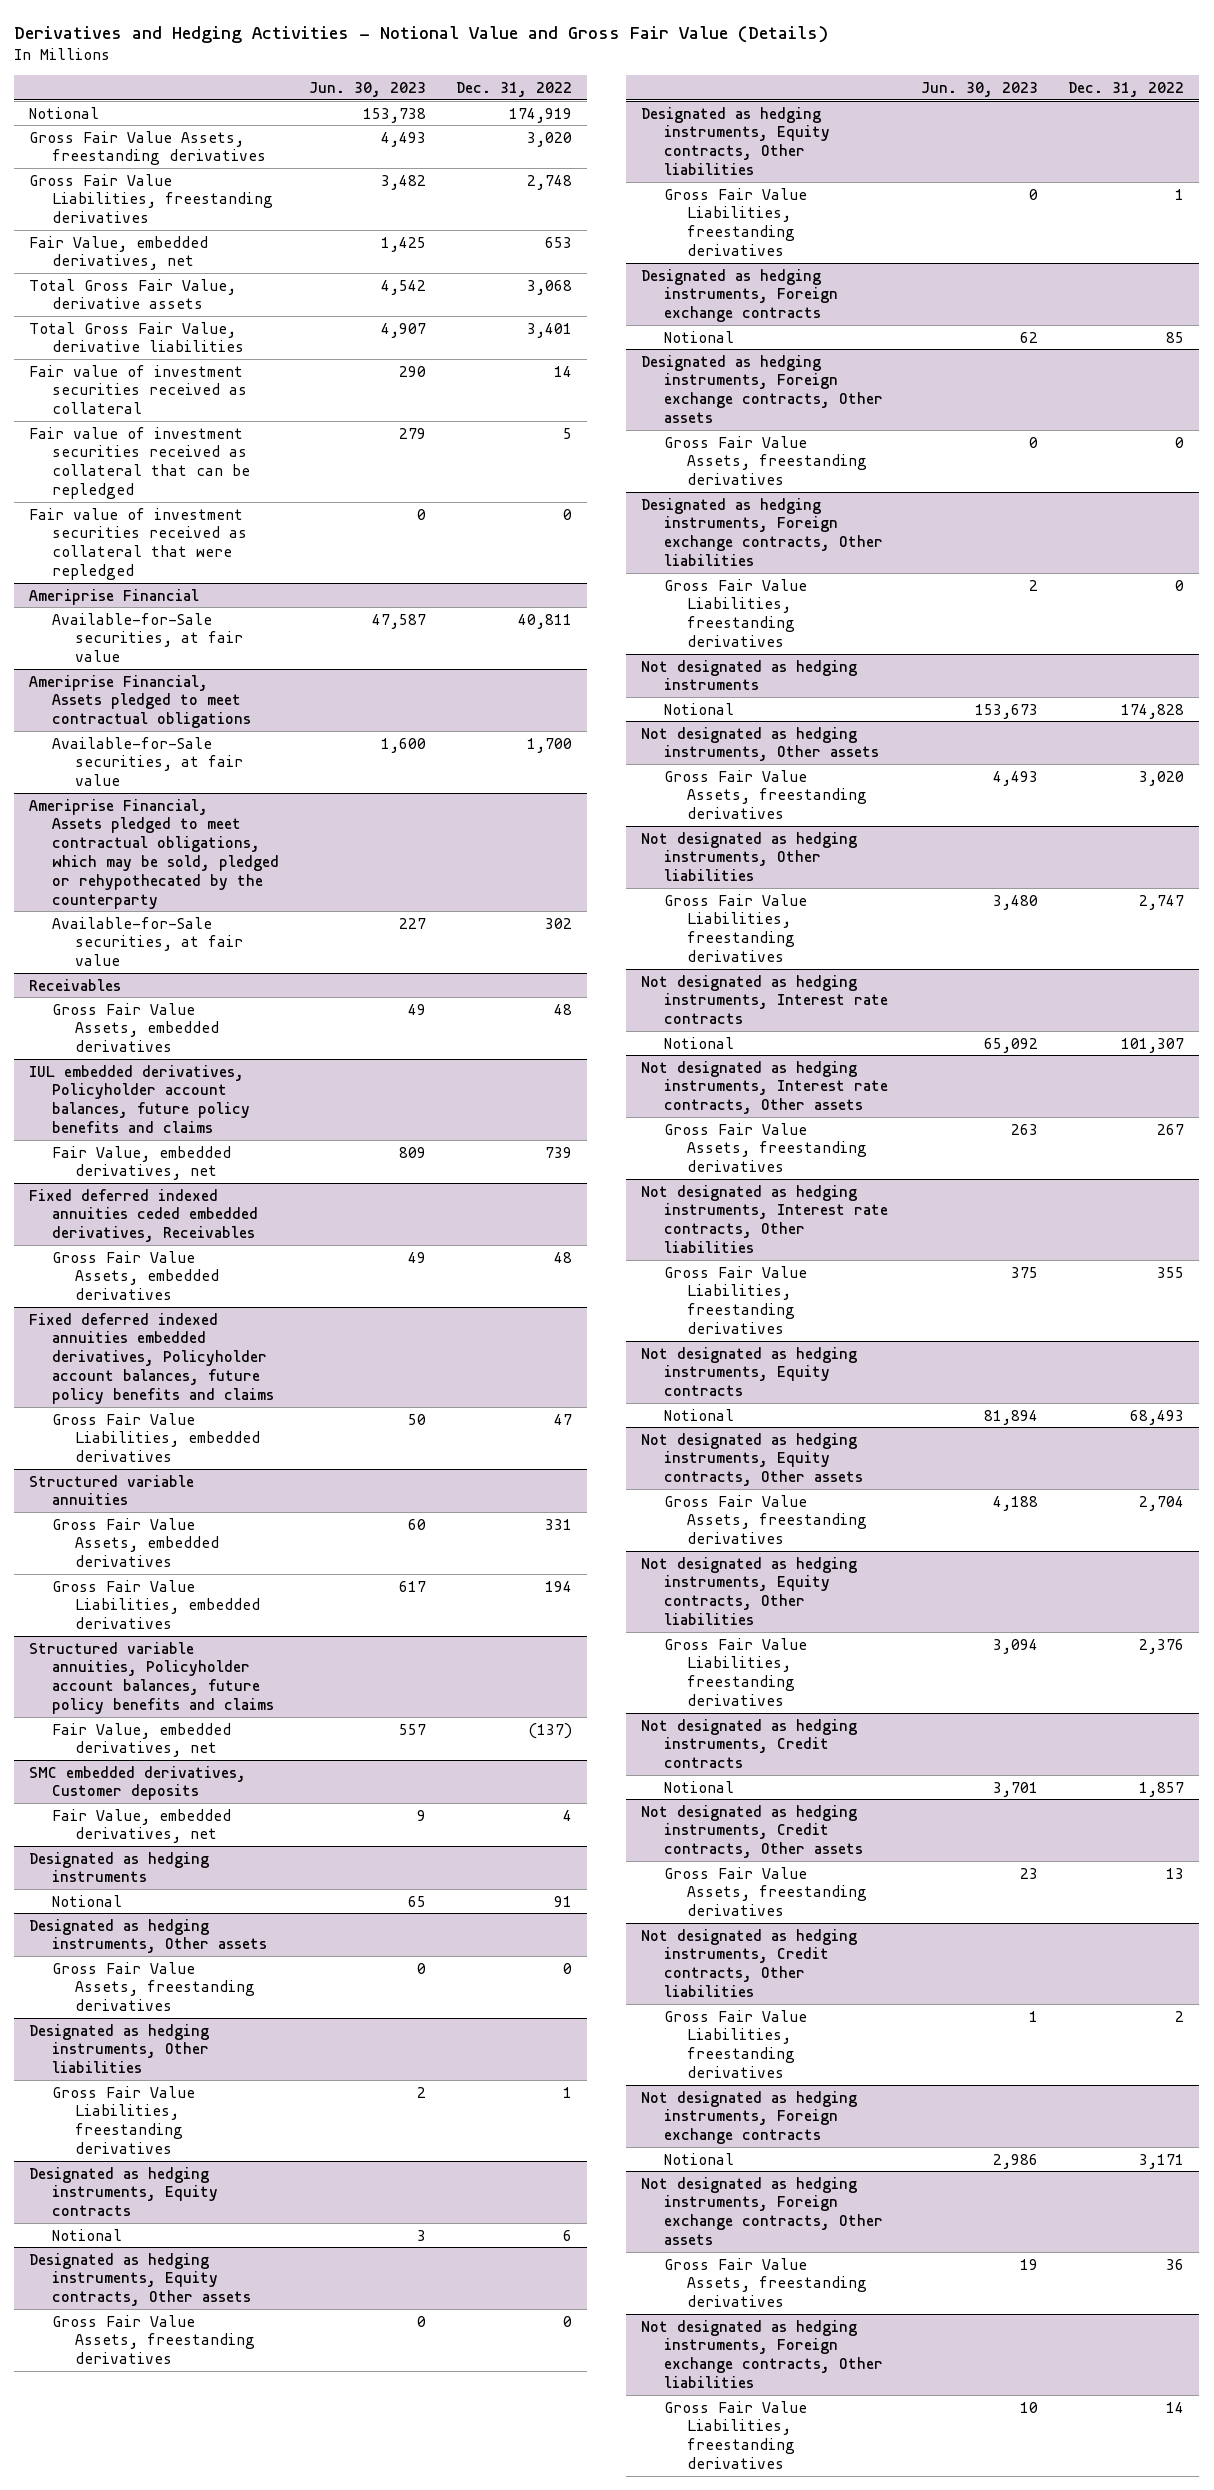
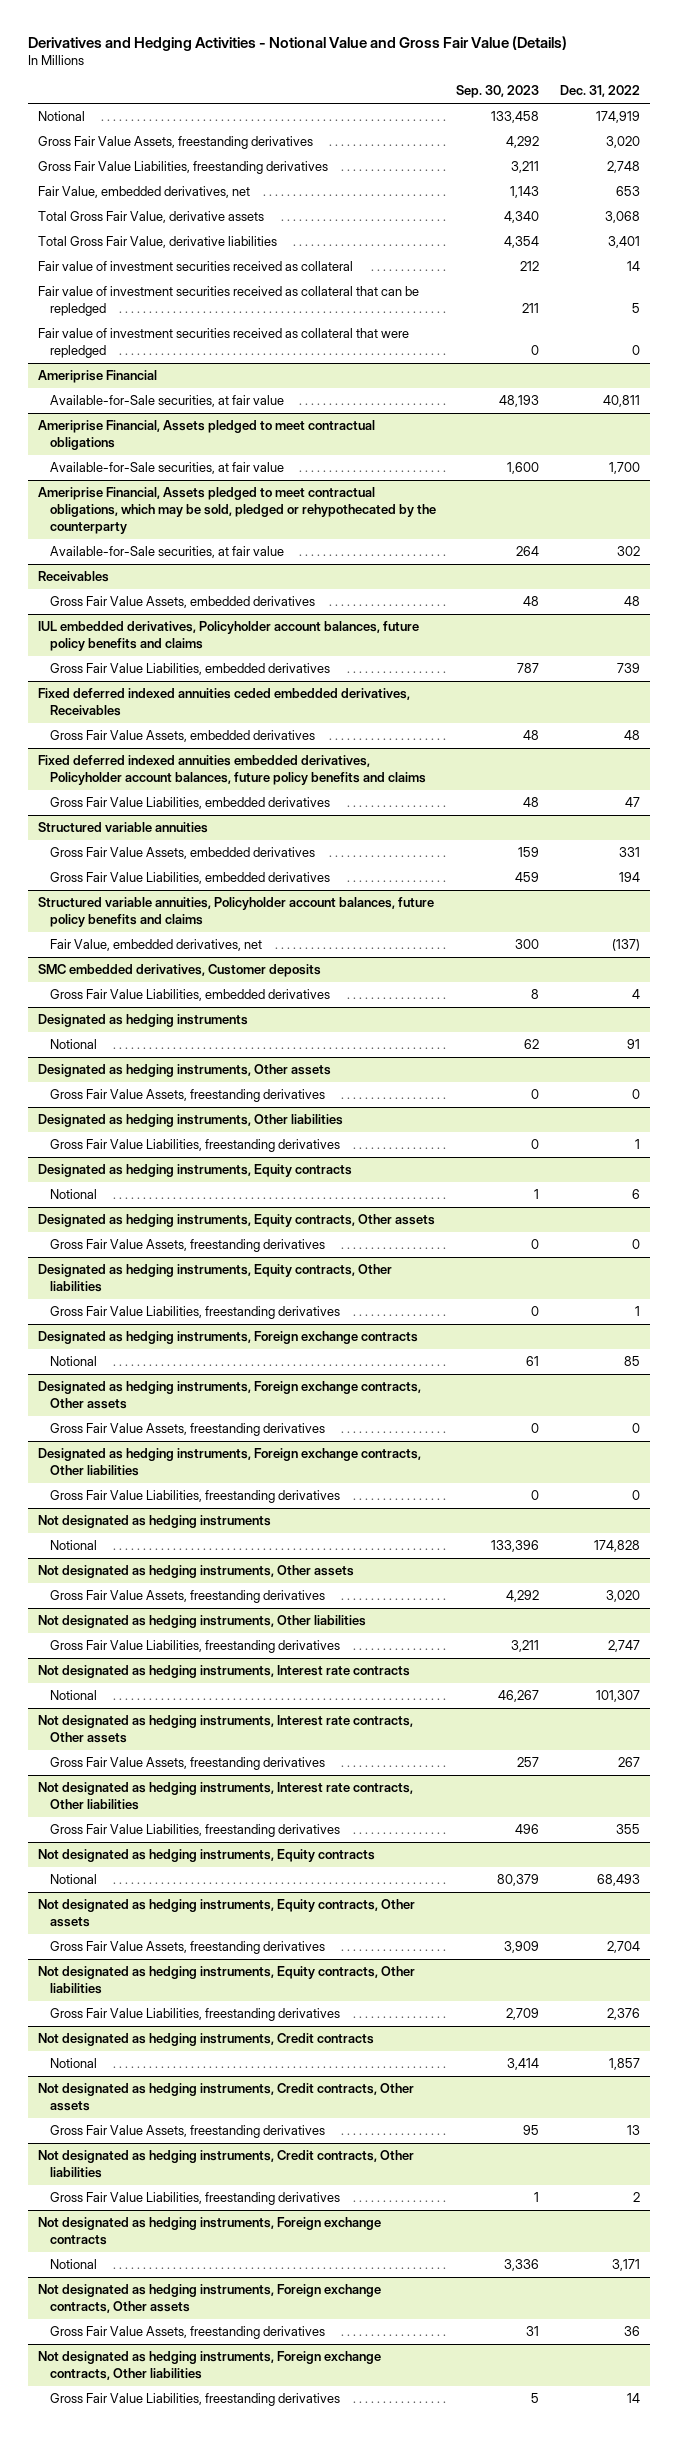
[309,82,427,98] Jun. 30, 2023 -> none
none -> [456,85,540,99] Sep. 30, 2023
[51,1145,231,1181] Fair Value, embedded derivatives, net -> [49,663,330,676] Gross Fair Value Liabilities, embedded derivatives
[51,1808,231,1844] Fair Value, embedded derivatives, net -> [49,989,330,1002] Gross Fair Value Liabilities, embedded derivatives

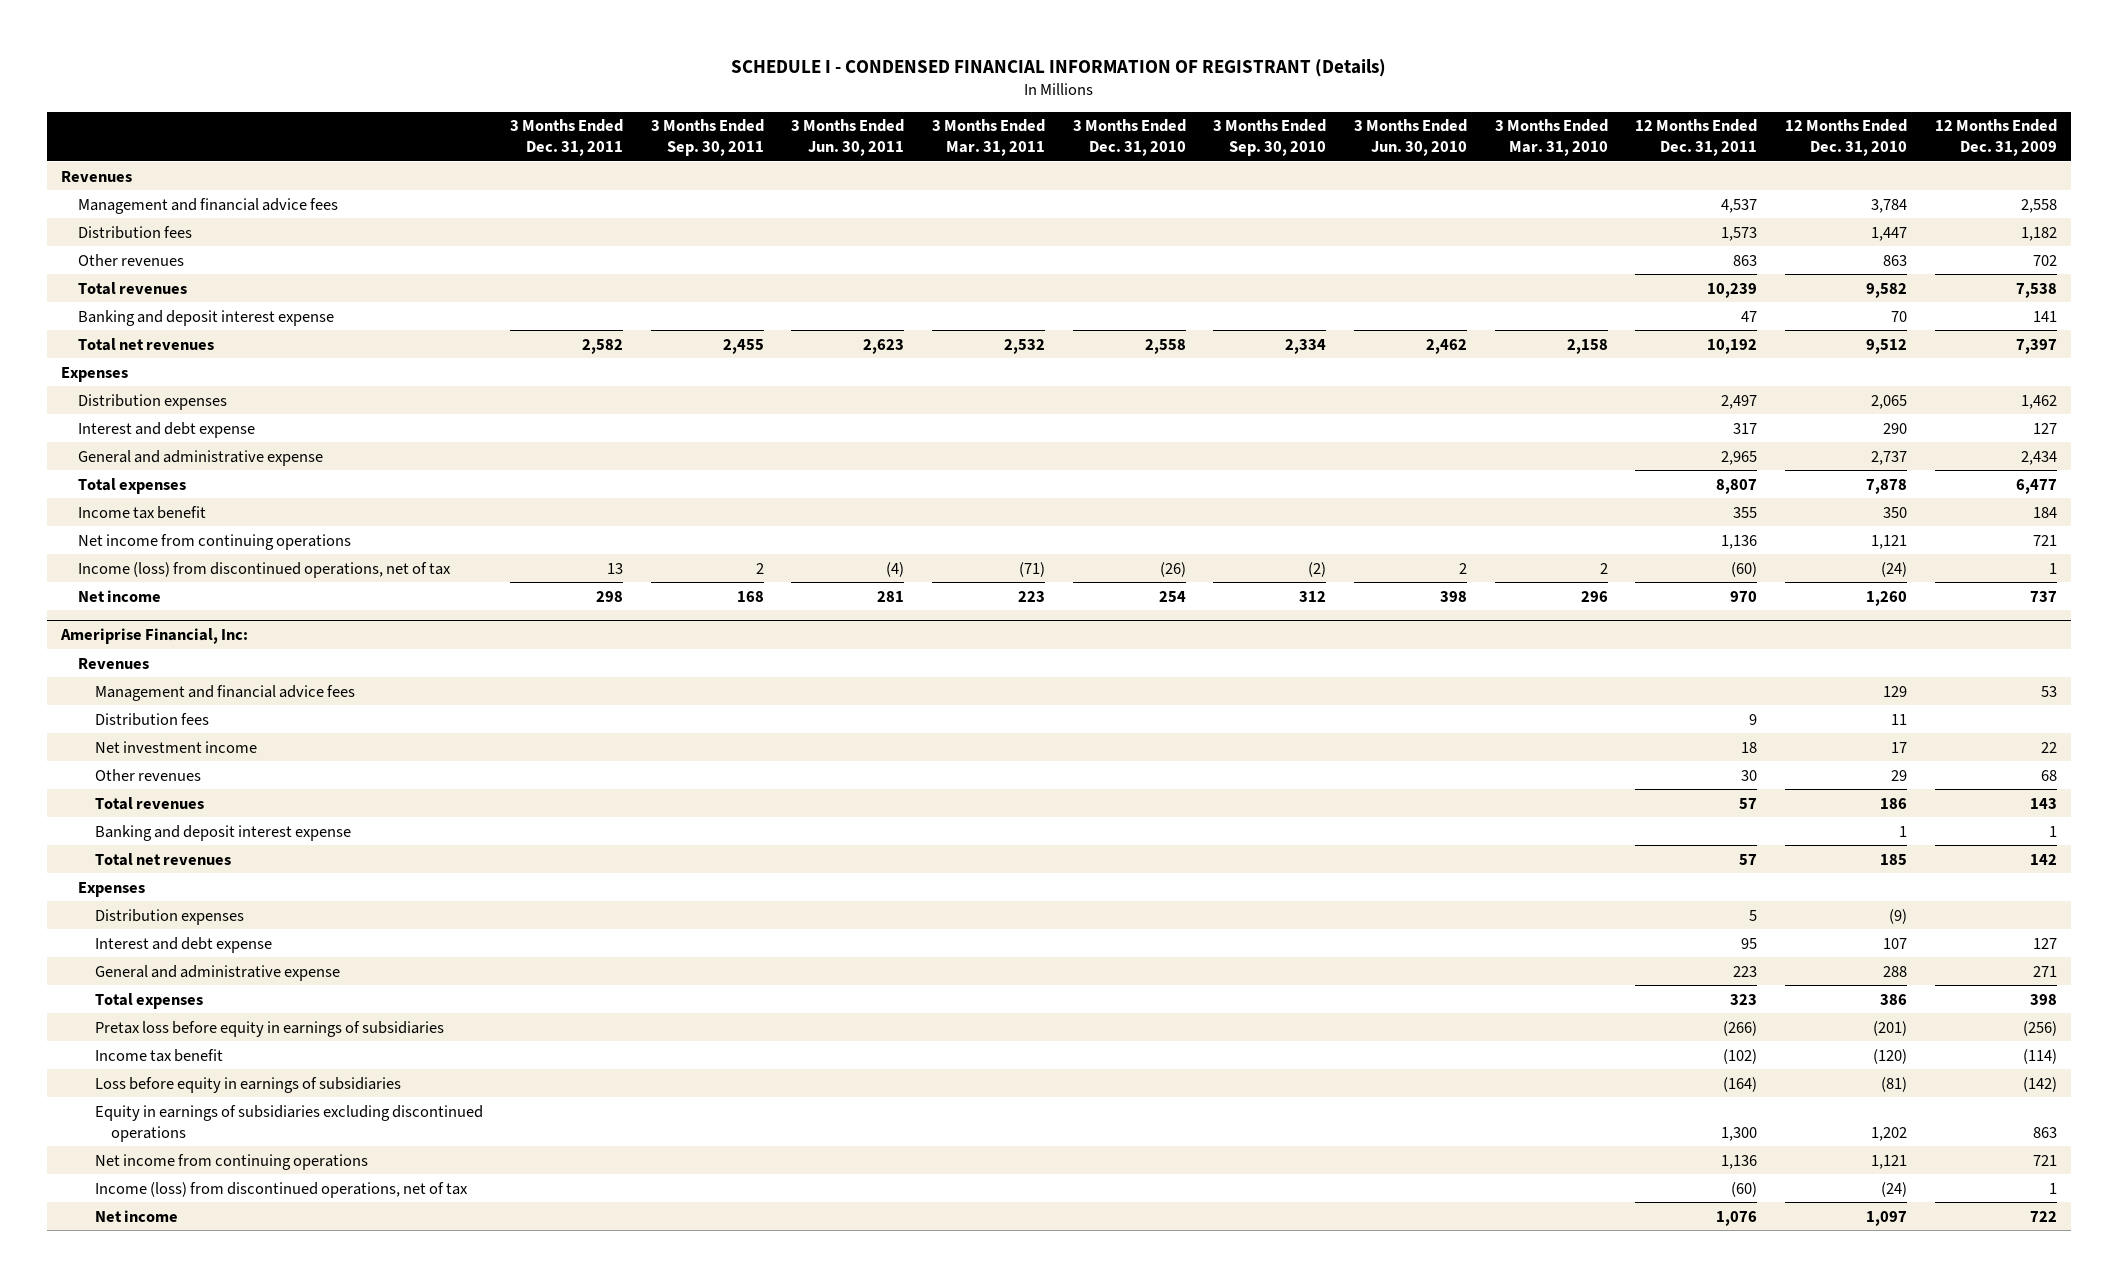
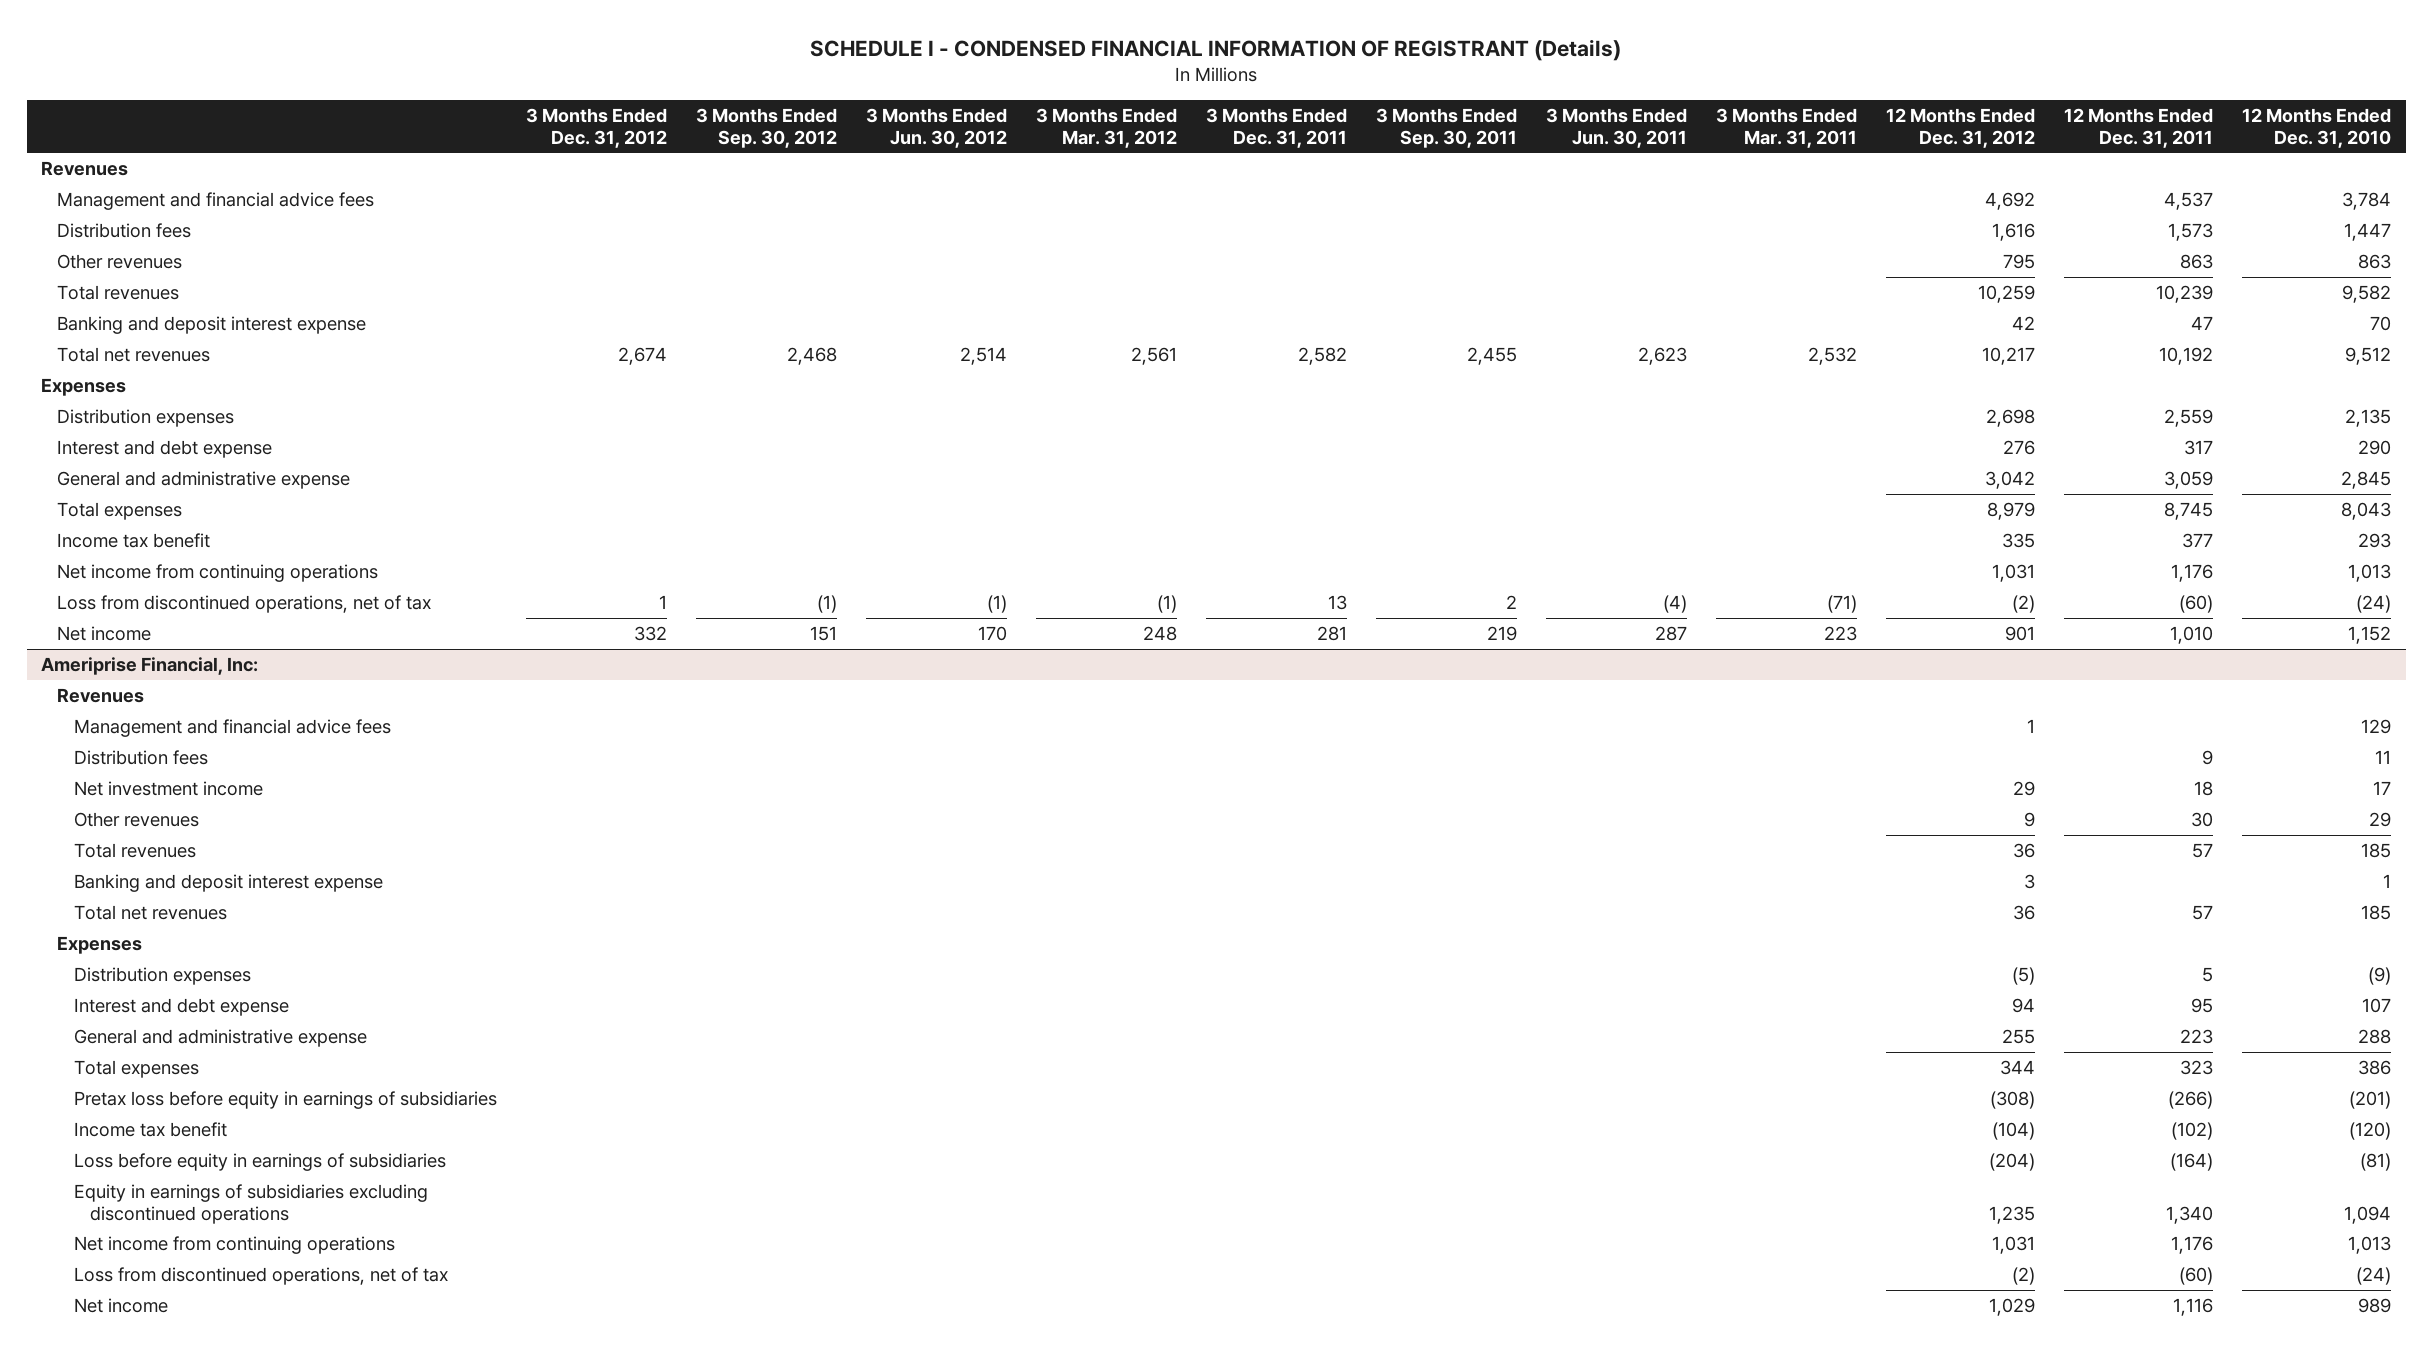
[1072,119,1186,157] 3 Months Ended Dec. 31, 2010 -> none
[1213,119,1327,157] 3 Months Ended Sep. 30, 2010 -> none
[1354,119,1468,157] 3 Months Ended Jun. 30, 2010 -> none
[1494,119,1608,157] 3 Months Ended Mar. 31, 2010 -> none
[1934,119,2057,157] 12 Months Ended Dec. 31, 2009 -> none
none -> [525,107,667,148] 3 Months Ended Dec. 31, 2012
none -> [695,107,837,148] 3 Months Ended Sep. 30, 2012
none -> [865,107,1007,148] 3 Months Ended Jun. 30, 2012
none -> [1035,107,1177,148] 3 Months Ended Mar. 31, 2012
none -> [1886,107,2036,148] 12 Months Ended Dec. 31, 2012
[1721,394,1758,409] 2,497 -> [2164,409,2214,428] 2,559
[1871,394,1908,409] 2,065 -> [2345,409,2392,428] 2,135
[1721,450,1758,465] 2,965 -> [2164,471,2214,490] 3,059
[1871,450,1908,465] 2,737 -> [2341,471,2392,490] 2,845
[1716,478,1758,494] 8,807 -> [2164,502,2214,521] 8,745
[1866,478,1908,494] 7,878 -> [2341,502,2392,521] 8,043
[1733,506,1758,518] 355 -> [2182,533,2214,549] 377
[1883,506,1908,518] 350 -> [2358,533,2392,549] 293
[1721,534,1758,549] 1,136 -> [2171,564,2214,583] 1,176
[1871,534,1908,549] 1,121 -> [2348,564,2392,583] 1,013
[77,561,451,578] Income (loss) from discontinued operations, net of tax -> [57,595,432,614] Loss from discontinued operations, net of tax
[596,590,624,602] 298 -> [1316,626,1347,642] 281
[736,590,764,602] 168 -> [1487,626,1518,642] 219
[877,590,905,602] 281 -> [1655,626,1688,642] 287
[1730,590,1758,602] 970 -> [2170,626,2214,645] 1,010
[1866,590,1908,606] 1,260 -> [2348,626,2392,645] 1,152
[1880,797,1908,809] 186 -> [2361,843,2392,859] 185
[1721,1126,1758,1141] 1,300 -> [2166,1205,2214,1224] 1,340
[1871,1126,1908,1141] 1,202 -> [2344,1205,2392,1224] 1,094
[1721,1154,1758,1169] 1,136 -> [2171,1236,2214,1255] 1,176
[1871,1154,1908,1169] 1,121 -> [2348,1236,2392,1255] 1,013
[94,1181,468,1198] Income (loss) from discontinued operations, net of tax -> [73,1267,448,1286] Loss from discontinued operations, net of tax
[1716,1210,1758,1226] 1,076 -> [2173,1298,2214,1317] 1,116
[1866,1210,1908,1226] 1,097 -> [2358,1298,2392,1314] 989

